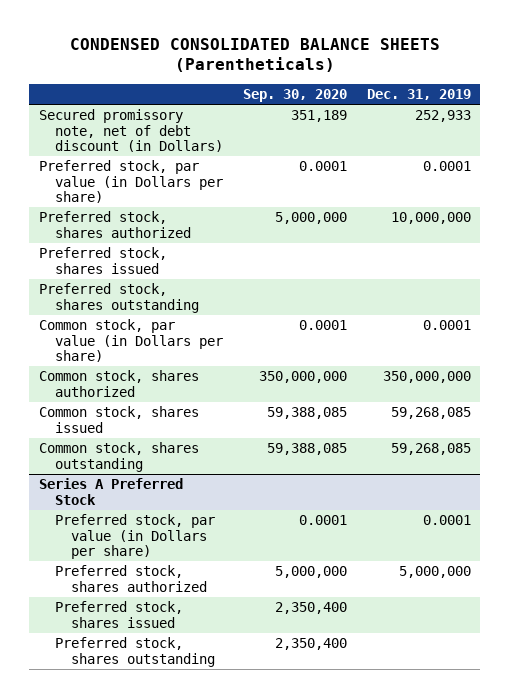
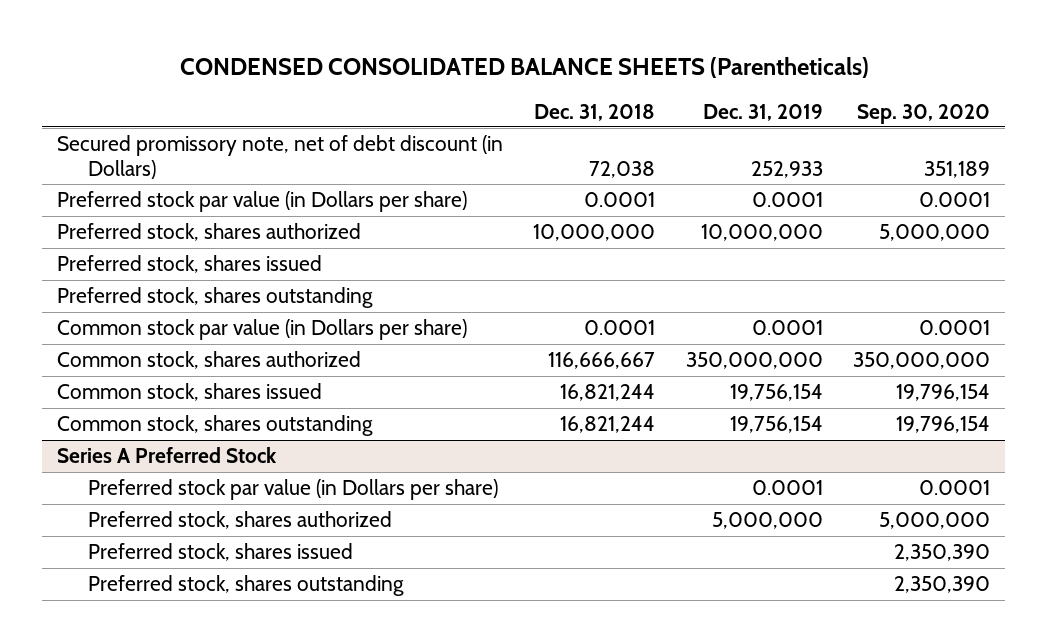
none -> [534,103,656,121] Dec. 31, 2018
[38,160,223,204] Preferred stock, par value (in Dollars per share) -> [57,191,468,213] Preferred stock par value (in Dollars per share)
[38,319,223,363] Common stock, par value (in Dollars per share) -> [57,319,468,341] Common stock par value (in Dollars per share)
[266,407,347,420] 59,388,085 -> [895,384,990,402] 19,796,154
[390,407,471,420] 59,268,085 -> [729,384,823,402] 19,756,154
[266,443,347,456] 59,388,085 -> [895,416,990,434] 19,796,154
[390,443,471,456] 59,268,085 -> [729,416,823,434] 19,756,154
[54,514,215,560] Preferred stock, par value (in Dollars per share) -> [87,479,498,501] Preferred stock par value (in Dollars per share)
[274,602,347,615] 2,350,400 -> [893,544,990,562] 2,350,390
[274,638,347,651] 2,350,400 -> [893,576,990,594] 2,350,390

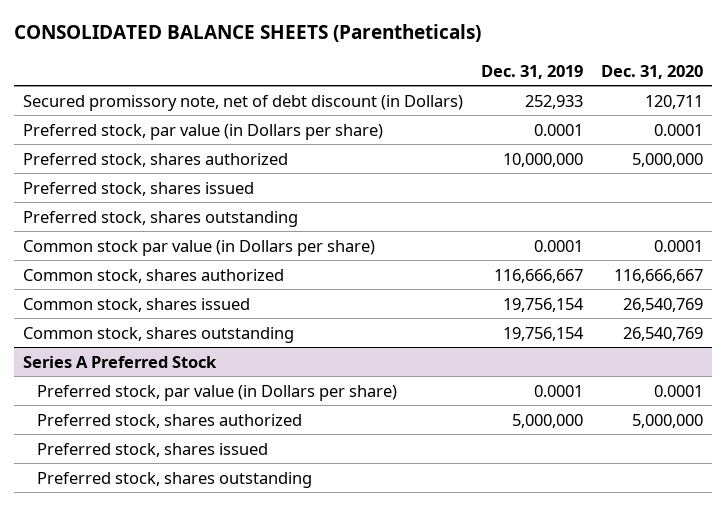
[179,56,869,78] CONDENSED CONSOLIDATED BALANCE SHEETS (Parentheticals) -> [13,24,481,43] CONSOLIDATED BALANCE SHEETS (Parentheticals)
[534,103,656,121] Dec. 31, 2018 -> none
[856,103,990,124] Sep. 30, 2020 -> none
none -> [600,64,703,79] Dec. 31, 2020
[57,191,468,213] Preferred stock par value (in Dollars per share) -> [22,123,383,140] Preferred stock, par value (in Dollars per share)
[685,352,823,370] 350,000,000 -> [493,268,583,283] 116,666,667
[87,479,498,501] Preferred stock par value (in Dollars per share) -> [37,384,398,401] Preferred stock, par value (in Dollars per share)

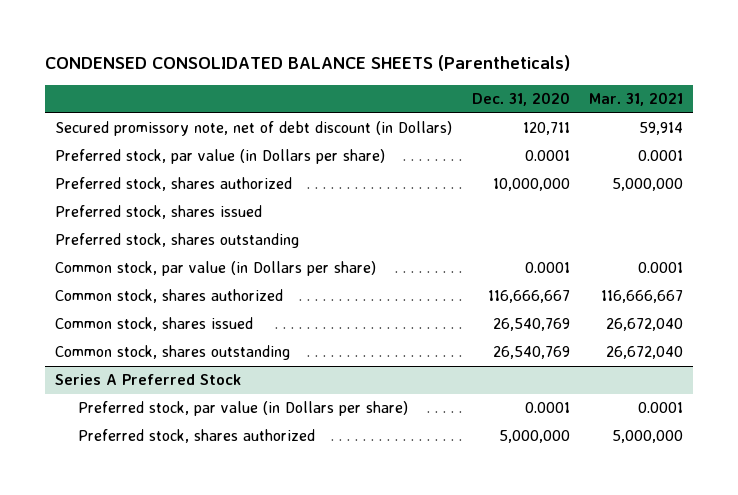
[13,24,481,43] CONSOLIDATED BALANCE SHEETS (Parentheticals) -> [44,55,570,72] CONDENSED CONSOLIDATED BALANCE SHEETS (Parentheticals)
[480,64,583,79] Dec. 31, 2019 -> none
none -> [589,92,684,107] Mar. 31, 2021
[631,152,703,167] 5,000,000 -> [492,178,570,192] 10,000,000
[22,239,375,256] Common stock par value (in Dollars per share) -> [54,261,376,277] Common stock, par value (in Dollars per share)
[37,442,269,457] Preferred stock, shares issued -> none
[37,471,313,488] Preferred stock, shares outstanding -> none

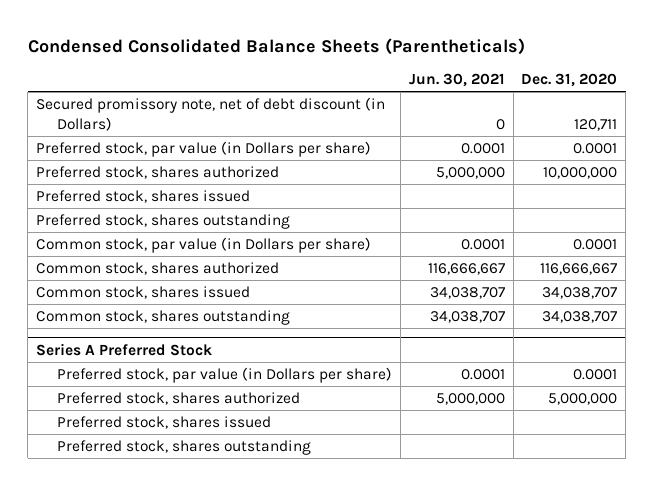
[44,55,570,72] CONDENSED CONSOLIDATED BALANCE SHEETS (Parentheticals) -> [27,37,525,55] Condensed Consolidated Balance Sheets (Parentheticals)
[589,92,684,107] Mar. 31, 2021 -> none
none -> [408,73,505,88] Jun. 30, 2021
[492,318,570,332] 26,540,769 -> [542,286,618,299] 34,038,707
[492,346,570,360] 26,540,769 -> [542,310,618,323] 34,038,707
none -> [57,415,272,429] Preferred stock, shares issued
none -> [57,439,312,455] Preferred stock, shares outstanding

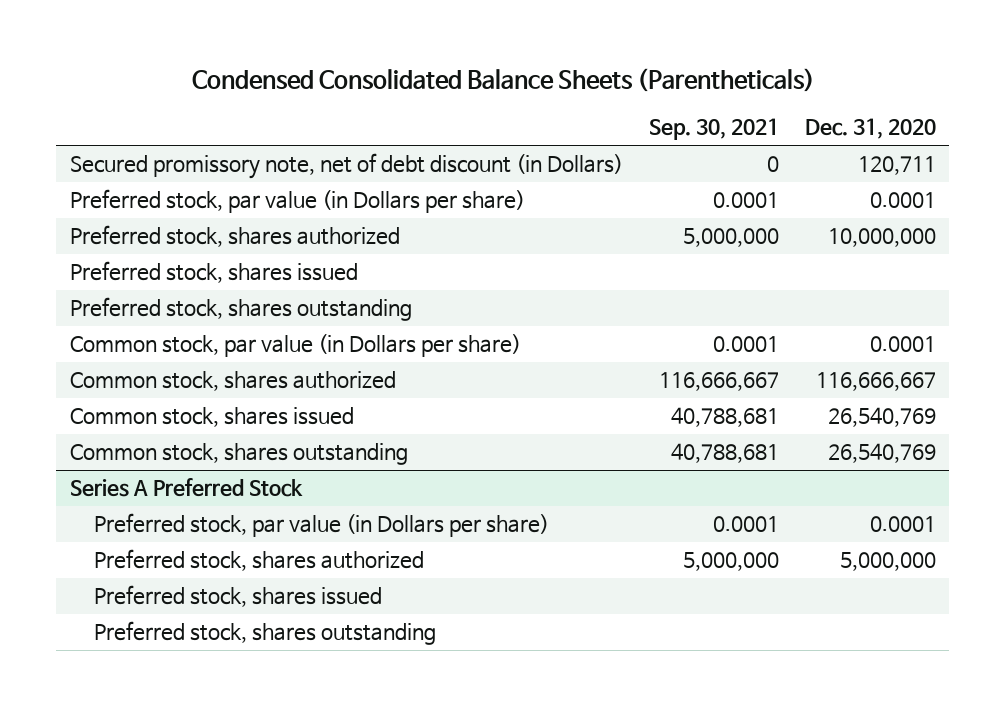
[408,73,505,88] Jun. 30, 2021 -> none
none -> [648,118,779,141] Sep. 30, 2021
[542,286,618,299] 34,038,707 -> [827,407,936,428] 26,540,769
[542,310,618,323] 34,038,707 -> [827,443,936,464] 26,540,769

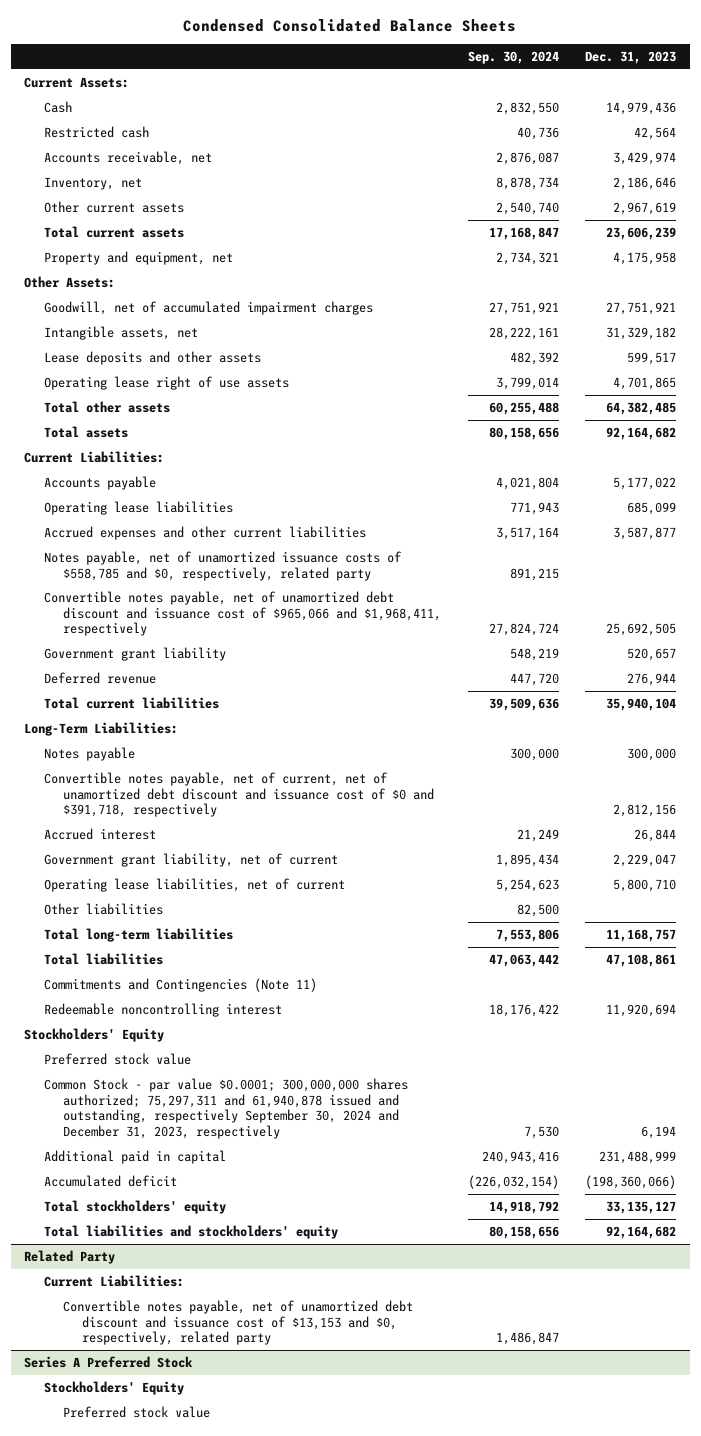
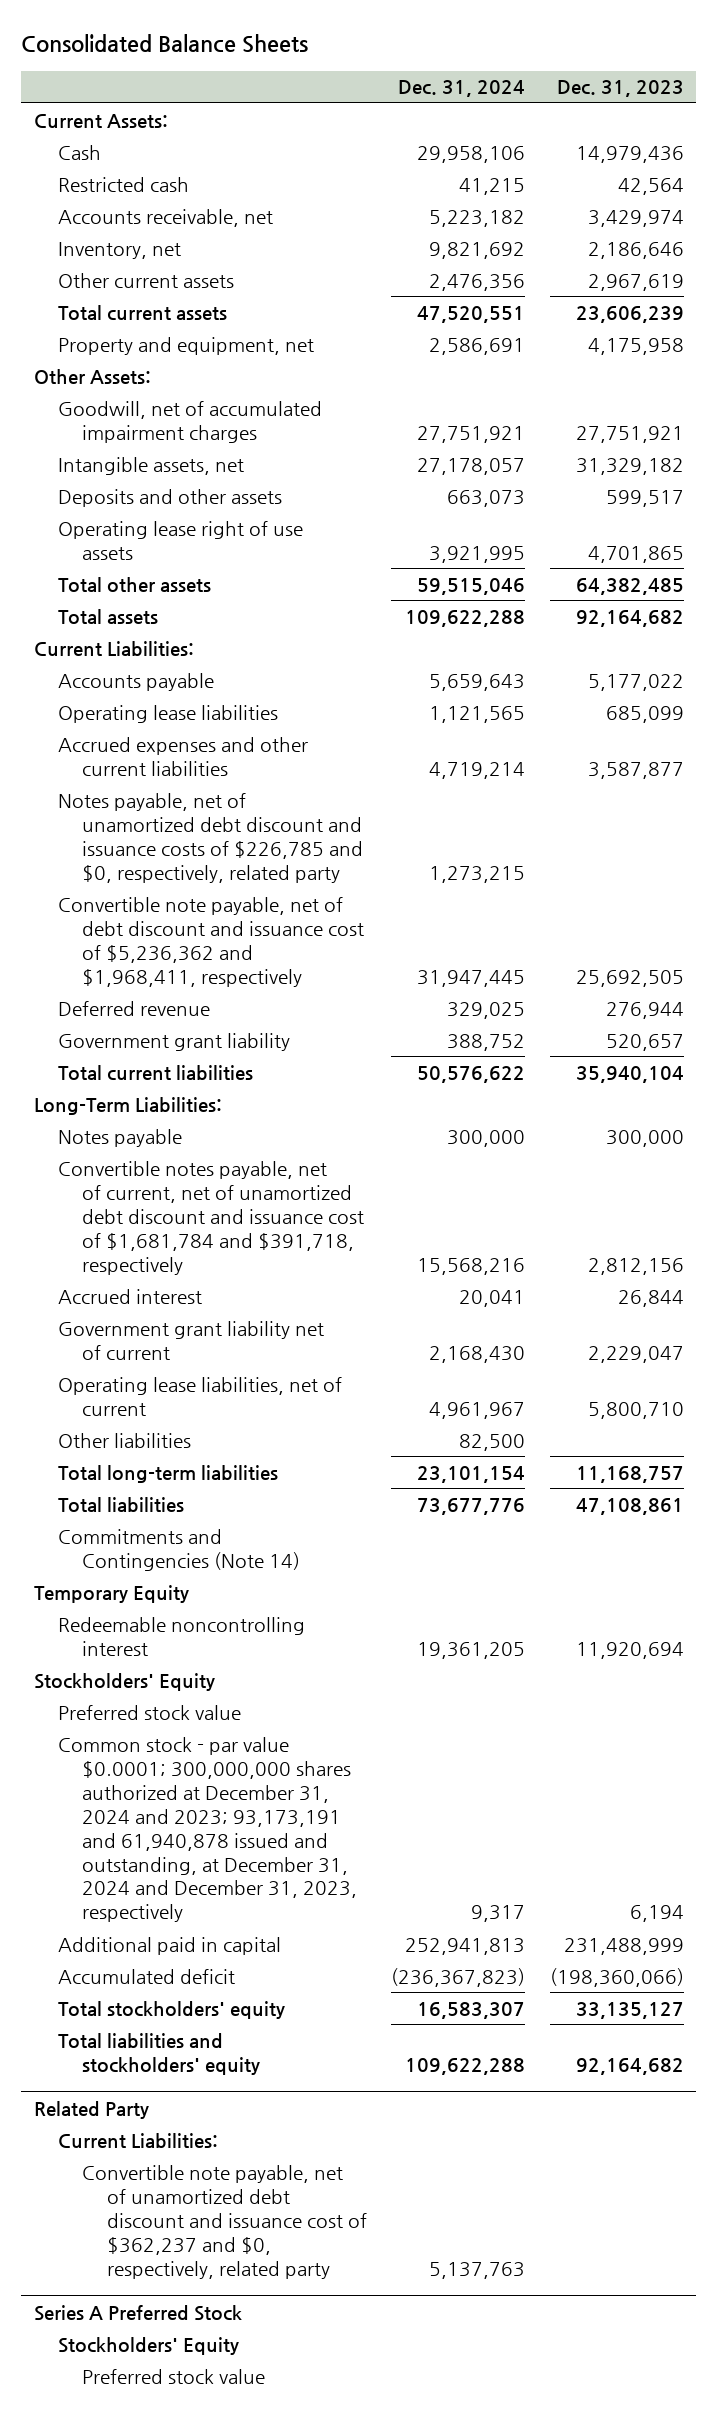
[183,19,517,33] Condensed Consolidated Balance Sheets -> [21,34,309,54] Consolidated Balance Sheets
[467,51,559,65] Sep. 30, 2024 -> none
none -> [398,80,526,98] Dec. 31, 2024
[43,350,261,365] Lease deposits and other assets -> [58,488,283,507] Deposits and other assets
[43,550,402,581] Notes payable, net of unamortized issuance costs of $558,785 and $0, respectively, related party -> [58,792,364,883] Notes payable, net of unamortized debt discount and issuance costs of $226,785 and $0, respectively, related party
[43,590,441,637] Convertible notes payable, net of unamortized debt discount and issuance cost of $965,066 and $1,968,411, respectively -> [58,896,365,987] Convertible note payable, net of debt discount and issuance cost of $5,236,362 and $1,968,411, respectively
[43,646,226,661] Government grant liability -> [58,1032,291,1051] Government grant liability
[43,771,434,818] Convertible notes payable, net of current, net of unamortized debt discount and issuance cost of $0 and $391,718, respectively -> [58,1160,365,1275] Convertible notes payable, net of current, net of unamortized debt discount and issuance cost of $1,681,784 and $391,718, respectively
[43,852,338,867] Government grant liability, net of current -> [58,1320,325,1360] Government grant liability net of current
[43,977,317,992] Commitments and Contingencies (Note 11) -> [58,1528,301,1571] Commitments and Contingencies (Note 14)
none -> [33,1584,189,1603] Temporary Equity
[43,1077,408,1140] Common Stock - par value $0.0001; 300,000,000 shares authorized; 75,297,311 and 61,940,878 issued and outstanding, respectively September 30, 2024 and December 31, 2023, respectively -> [58,1736,358,1923] Common stock - par value $0.0001; 300,000,000 shares authorized at December 31, 2024 and 2023; 93,173,191 and 61,940,878 issued and outstanding, at December 31, 2024 and December 31, 2023, respectively
[62,1299,413,1346] Convertible notes payable, net of unamortized debt discount and issuance cost of $13,153 and $0, respectively, related party -> [82,2164,367,2279] Convertible note payable, net of unamortized debt discount and issuance cost of $362,237 and $0, respectively, related party

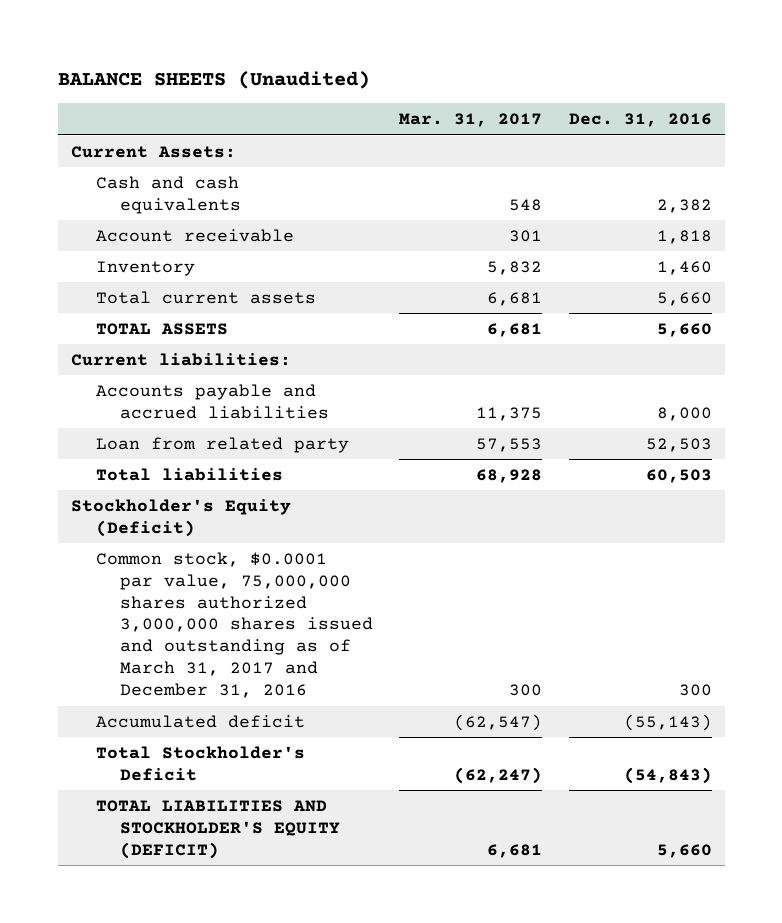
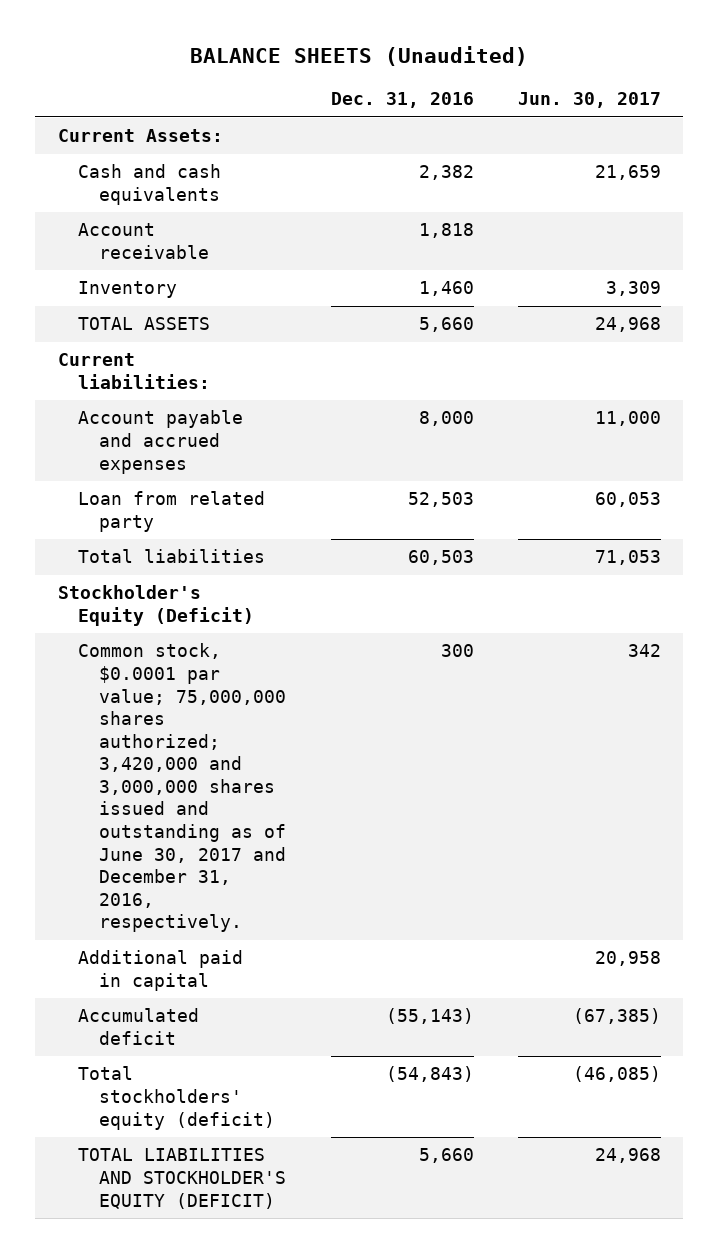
[399,113,543,128] Mar. 31, 2017 -> none
none -> [518,92,662,109] Jun. 30, 2017
[95,290,316,304] Total current assets -> none
[95,383,330,419] Accounts payable and accrued liabilities -> [78,410,244,474] Account payable and accrued expenses
[95,551,374,699] Common stock, $0.0001 par value, 75,000,000 shares authorized 3,000,000 shares issued and outstanding as of March 31, 2017 and December 31, 2016 -> [78,643,287,933] Common stock, $0.0001 par value; 75,000,000 shares authorized; 3,420,000 and 3,000,000 shares issued and outstanding as of June 30, 2017 and December 31, 2016, respectively.
none -> [78,950,244,991] Additional paid in capital
[95,745,305,781] Total Stockholder's Deficit -> [78,1066,276,1130] Total stockholders' equity (deficit)

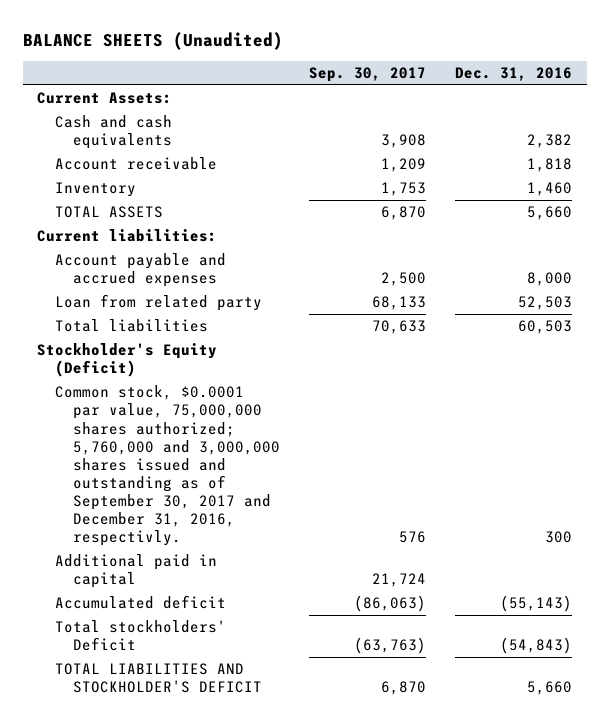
[518,92,662,109] Jun. 30, 2017 -> none
none -> [308,67,426,83] Sep. 30, 2017
[78,643,287,933] Common stock, $0.0001 par value; 75,000,000 shares authorized; 3,420,000 and 3,000,000 shares issued and outstanding as of June 30, 2017 and December 31, 2016, respectively. -> [54,385,280,547] Common stock, $0.0001 par value, 75,000,000 shares authorized; 5,760,000 and 3,000,000 shares issued and outstanding as of September 30, 2017 and December 31, 2016, respectivly.
[78,1066,276,1130] Total stockholders' equity (deficit) -> [54,620,226,652] Total stockholders' Deficit
[78,1148,287,1209] TOTAL LIABILITIES AND STOCKHOLDER'S EQUITY (DEFICIT) -> [54,663,262,694] TOTAL LIABILITIES AND STOCKHOLDER'S DEFICIT

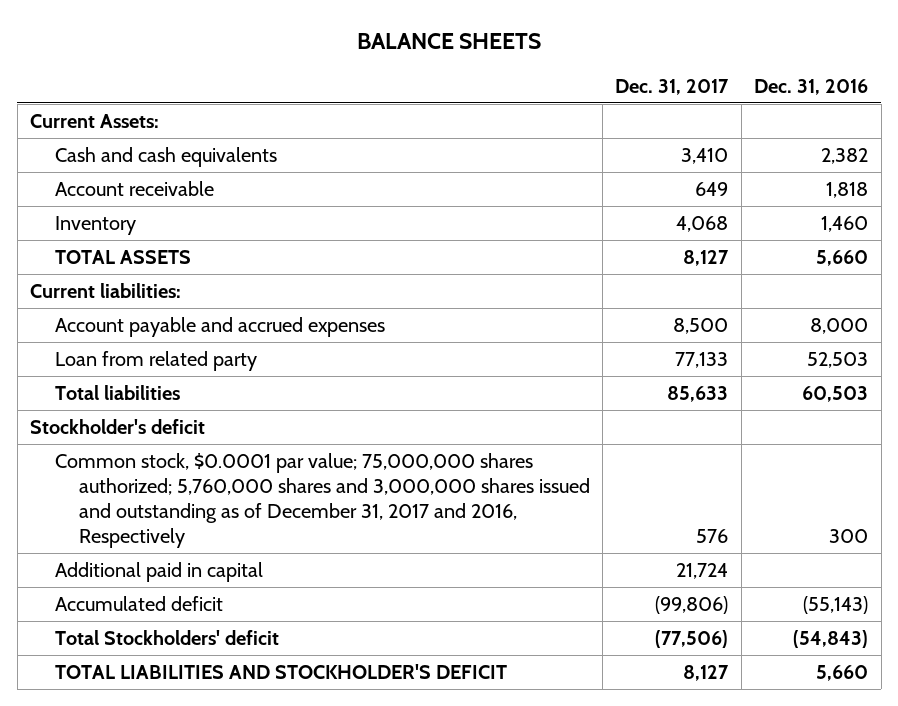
[22,31,283,50] BALANCE SHEETS (Unaudited) -> [357,32,542,49] BALANCE SHEETS
[308,67,426,83] Sep. 30, 2017 -> none
none -> [615,78,730,95] Dec. 31, 2017
[37,343,218,378] Stockholder's Equity (Deficit) -> [30,419,206,435] Stockholder's deficit
[54,385,280,547] Common stock, $0.0001 par value, 75,000,000 shares authorized; 5,760,000 and 3,000,000 shares issued and outstanding as of September 30, 2017 and December 31, 2016, respectivly. -> [54,453,590,549] Common stock, $0.0001 par value; 75,000,000 shares authorized; 5,760,000 shares and 3,000,000 shares issued and outstanding as of December 31, 2017 and 2016, Respectively
[54,620,226,652] Total stockholders' Deficit -> [54,630,279,646] Total Stockholders' deficit

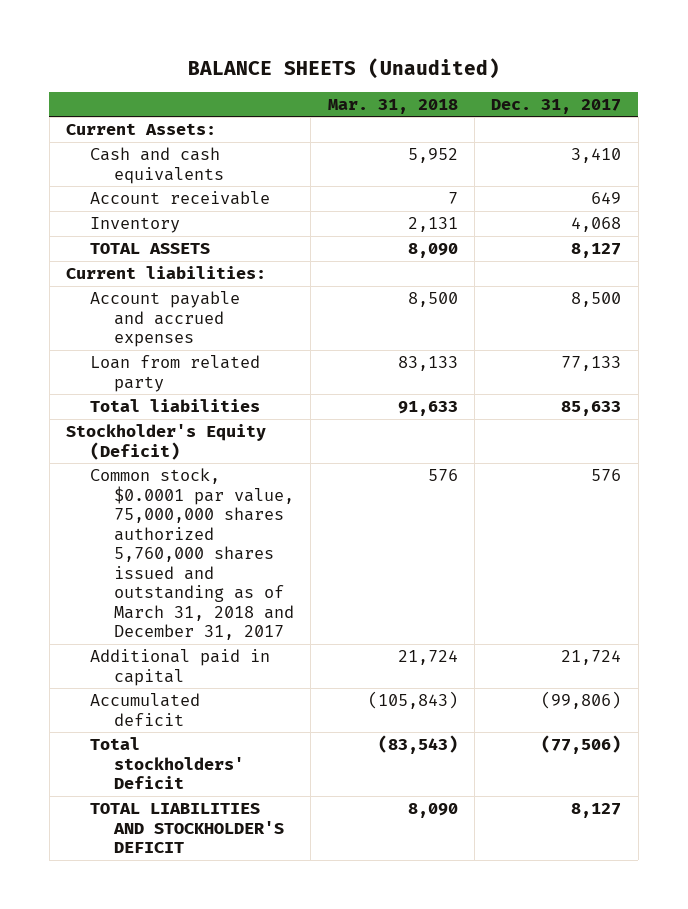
[357,32,542,49] BALANCE SHEETS -> [187,58,500,80] BALANCE SHEETS (Unaudited)
[754,78,869,95] Dec. 31, 2016 -> none
none -> [327,98,458,114] Mar. 31, 2018
[30,419,206,435] Stockholder's deficit -> [66,424,267,460] Stockholder's Equity (Deficit)
[54,453,590,549] Common stock, $0.0001 par value; 75,000,000 shares authorized; 5,760,000 shares and 3,000,000 shares issued and outstanding as of December 31, 2017 and 2016, Respectively -> [90,468,294,641] Common stock, $0.0001 par value, 75,000,000 shares authorized 5,760,000 shares issued and outstanding as of March 31, 2018 and December 31, 2017
[54,630,279,646] Total Stockholders' deficit -> [90,737,244,790] Total stockholders' Deficit

